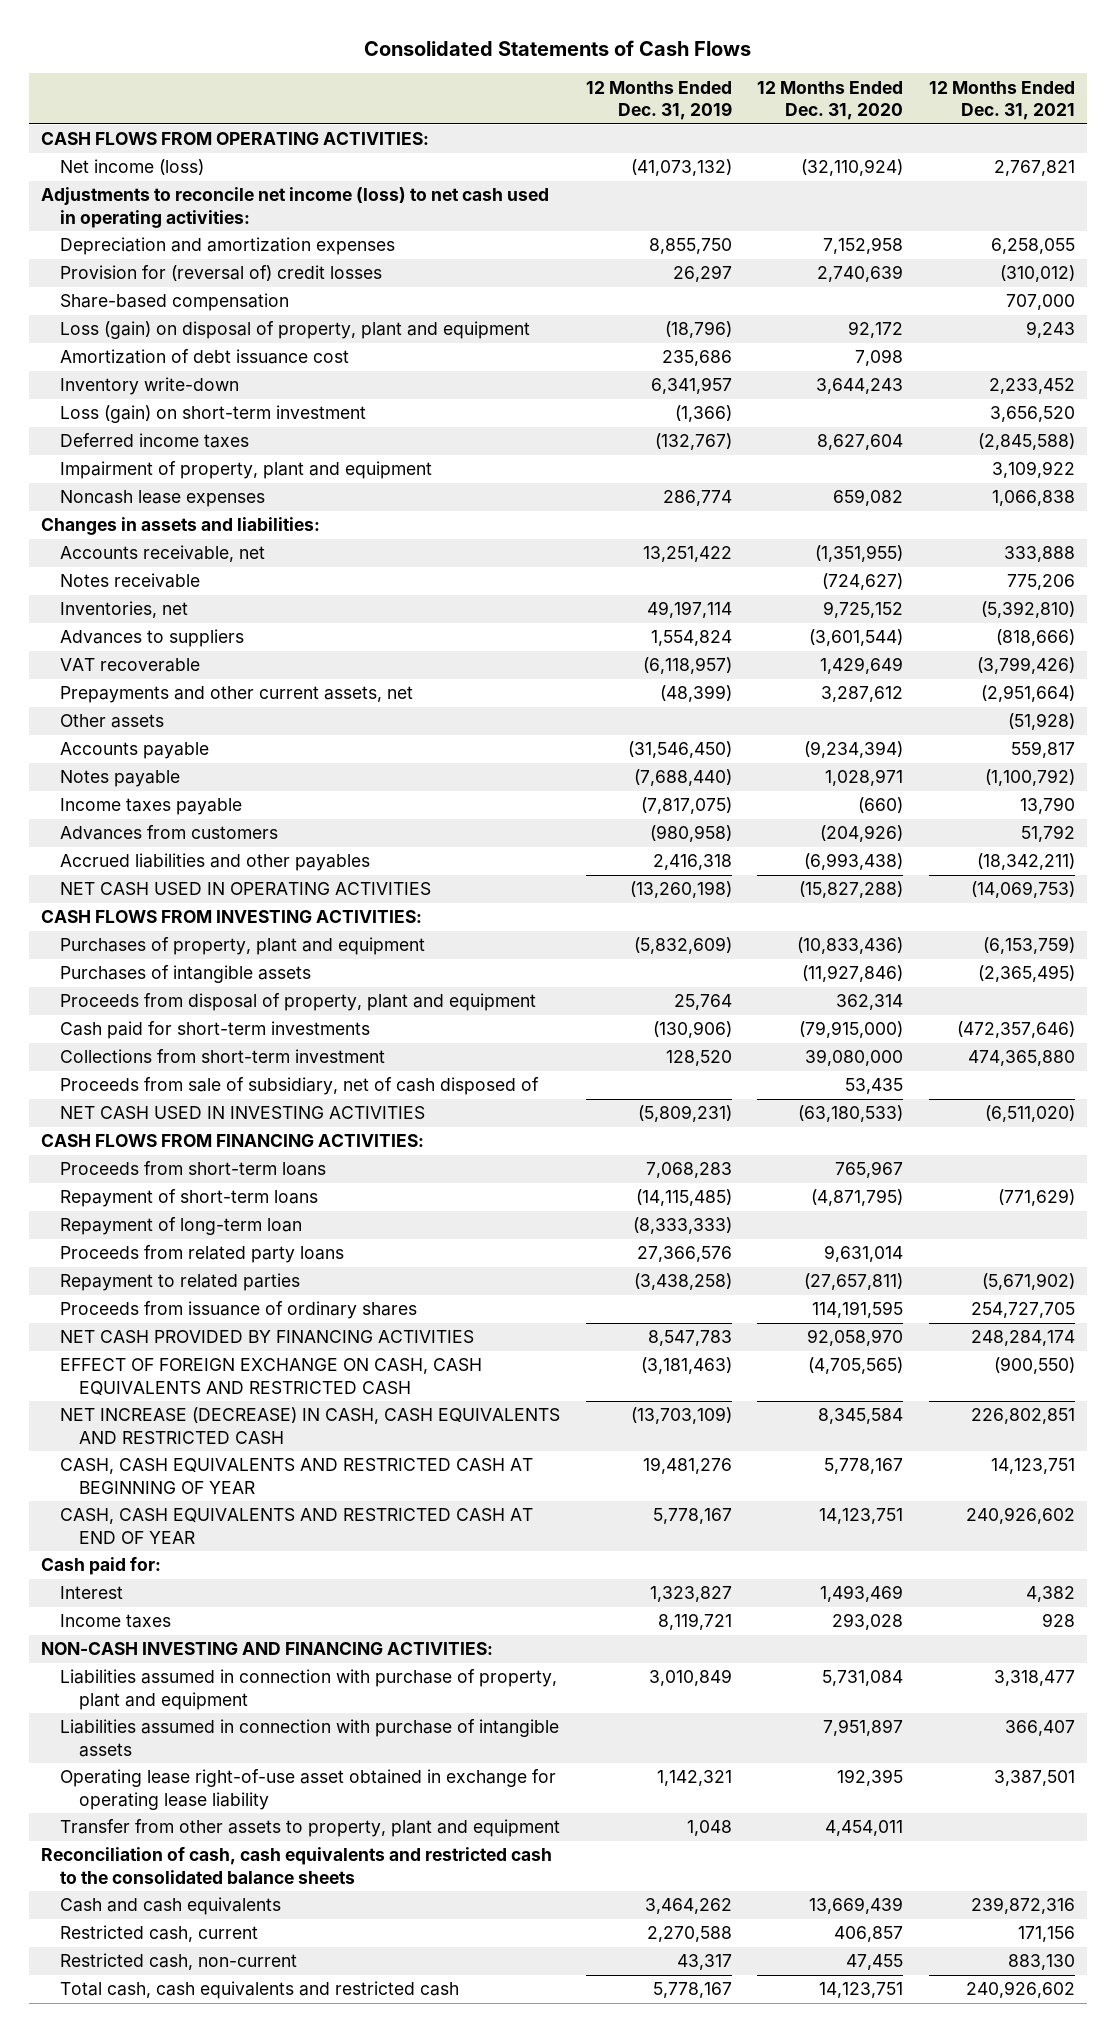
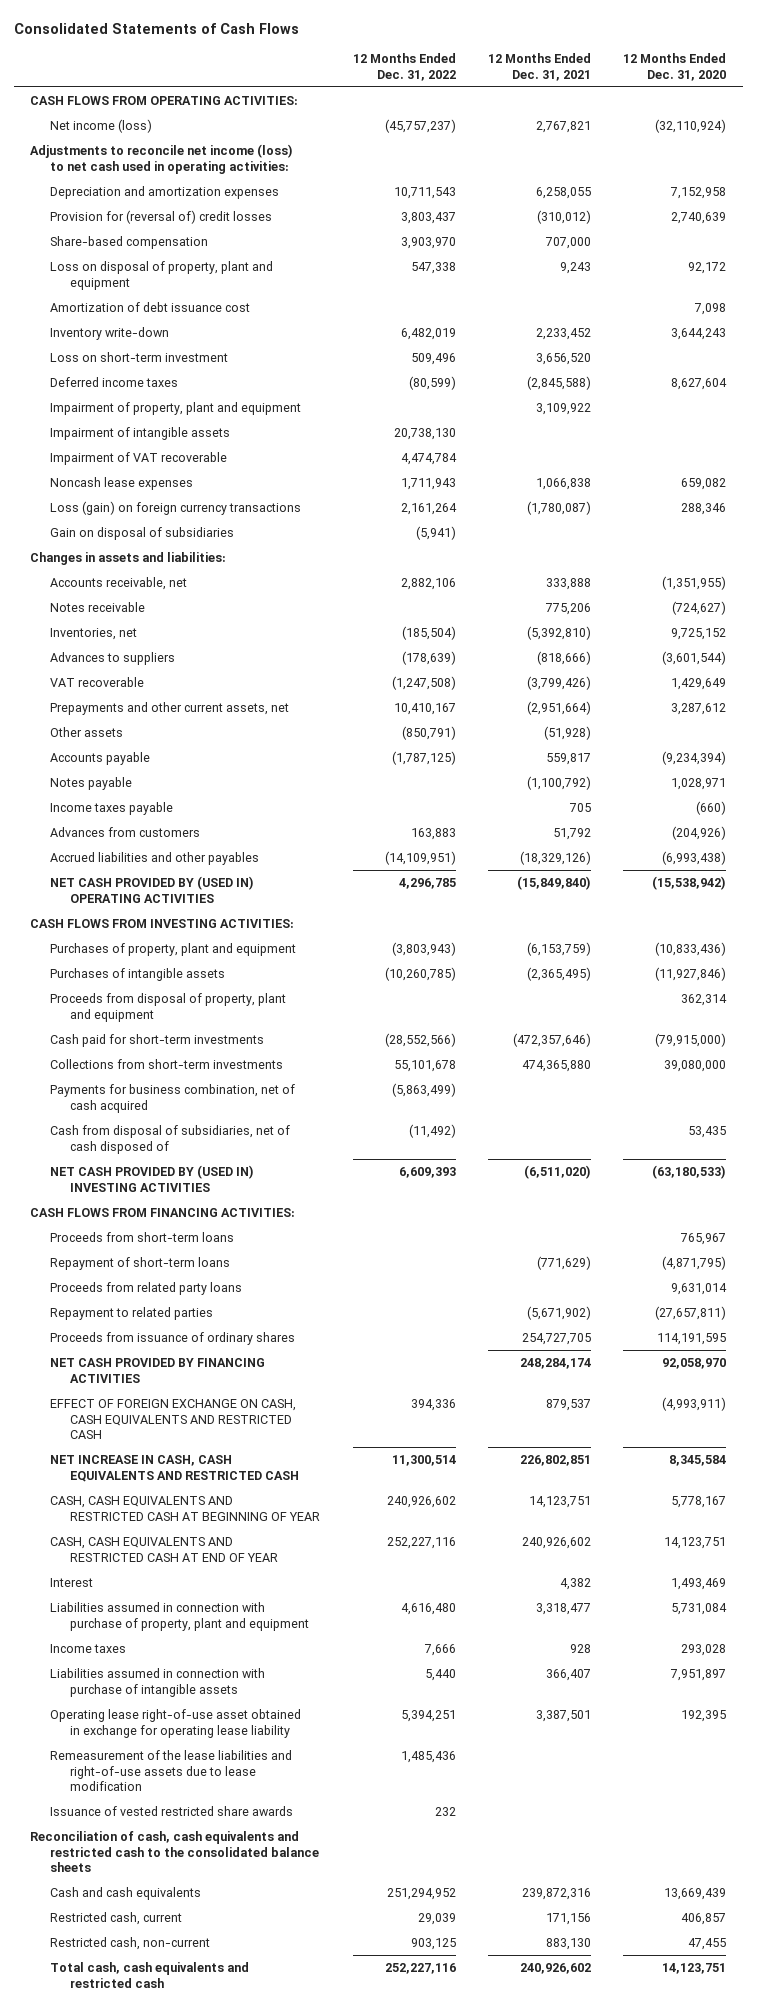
[585,80,732,120] 12 Months Ended Dec. 31, 2019 -> none
none -> [352,52,456,81] 12 Months Ended Dec. 31, 2022
[60,321,531,340] Loss (gain) on disposal of property, plant and equipment -> [50,260,274,290] Loss on disposal of property, plant and equipment
[60,405,367,424] Loss (gain) on short-term investment -> [50,351,229,362] Loss on short-term investment
none -> [50,426,231,440] Impairment of intangible assets
none -> [50,451,228,465] Impairment of VAT recoverable
none -> [50,500,302,515] Loss (gain) on foreign currency transactions
none -> [50,526,235,540] Gain on disposal of subsidiaries
[1019,797,1075,815] 13,790 -> [569,802,592,812] 705
[976,853,1075,871] (18,342,211) -> [520,850,592,865] (18,329,126)
[60,882,432,896] NET CASH USED IN OPERATING ACTIVITIES -> [50,875,255,903] NET CASH PROVIDED BY (USED IN) OPERATING ACTIVITIES
[799,881,904,899] (15,827,288) -> [652,875,727,890] (15,538,942)
[970,881,1075,899] (14,069,753) -> [517,875,592,890] (15,849,840)
[60,1049,386,1064] Collections from short-term investment -> [50,1058,284,1069] Collections from short-term investments
none -> [50,1083,296,1113] Payments for business combination, net of cash acquired
[60,1077,540,1096] Proceeds from sale of subsidiary, net of cash disposed of -> [50,1124,291,1154] Cash from disposal of subsidiaries, net of cash disposed of
[60,1106,426,1120] NET CASH USED IN INVESTING ACTIVITIES -> [50,1164,255,1192] NET CASH PROVIDED BY (USED IN) INVESTING ACTIVITIES
[60,1217,303,1236] Repayment of long-term loan -> none
[808,1357,904,1375] (4,705,565) -> [662,1396,727,1411] (4,993,911)
[993,1357,1075,1375] (900,550) -> [546,1398,592,1411] 879,537
[60,1407,561,1444] NET INCREASE (DECREASE) IN CASH, CASH EQUIVALENTS AND RESTRICTED CASH -> [50,1454,300,1482] NET INCREASE IN CASH, CASH EQUIVALENTS AND RESTRICTED CASH
[41,1557,162,1576] Cash paid for: -> none
[41,1642,494,1656] NON-CASH INVESTING AND FINANCING ACTIVITIES: -> none
[60,1614,172,1629] Income taxes -> [50,1643,127,1653] Income taxes
[60,1819,561,1838] Transfer from other assets to property, plant and equipment -> none
none -> [50,1749,293,1792] Remeasurement of the lease liabilities and right-of-use assets due to lease modification
none -> [50,1805,294,1816] Issuance of vested restricted share awards

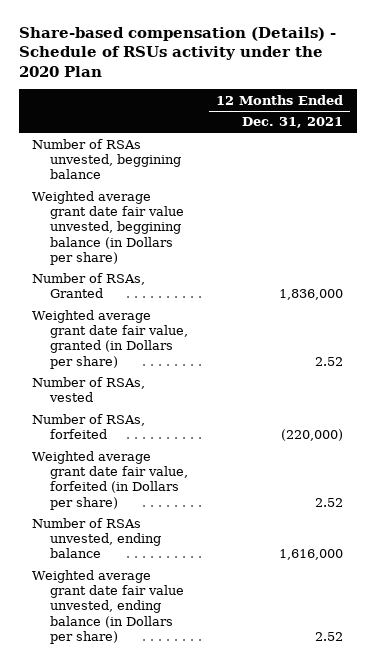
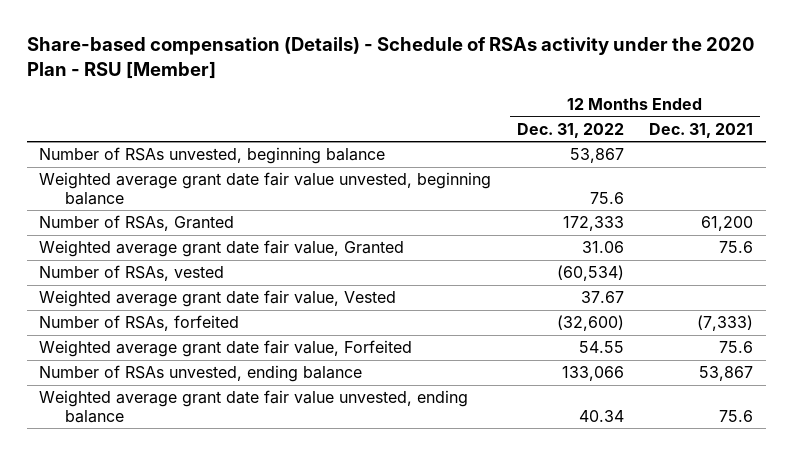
[18,26,336,77] Share-based compensation (Details) - Schedule of RSUs activity under the 2020 Plan -> [26,37,754,79] Share-based compensation (Details) - Schedule of RSAs activity under the 2020 Plan - RSU [Member]
none -> [516,122,624,138] Dec. 31, 2022
[32,139,182,180] Number of RSAs unvested, beggining balance -> [39,147,386,165] Number of RSAs unvested, beginning balance
[32,191,185,265] Weighted average grant date fair value unvested, beggining balance (in Dollars per share) -> [39,172,492,205] Weighted average grant date fair value unvested, beginning balance
[279,289,344,301] 1,836,000 -> [701,216,754,232] 61,200
[32,310,189,369] Weighted average grant date fair value, granted (in Dollars per share) -> [39,240,405,258] Weighted average grant date fair value, Granted
[315,356,344,366] 2.52 -> [719,241,754,254] 75.6
none -> [39,290,397,308] Weighted average grant date fair value, Vested
[281,429,344,442] (220,000) -> [697,315,754,332] (7,333)
[32,451,189,510] Weighted average grant date fair value, forfeited (in Dollars per share) -> [39,340,413,358] Weighted average grant date fair value, Forfeited
[315,497,344,507] 2.52 -> [719,341,754,354] 75.6
[279,549,344,561] 1,616,000 -> [699,366,754,382] 53,867
[32,570,185,644] Weighted average grant date fair value unvested, ending balance (in Dollars per share) -> [39,390,469,423] Weighted average grant date fair value unvested, ending balance
[315,631,344,641] 2.52 -> [719,409,754,422] 75.6

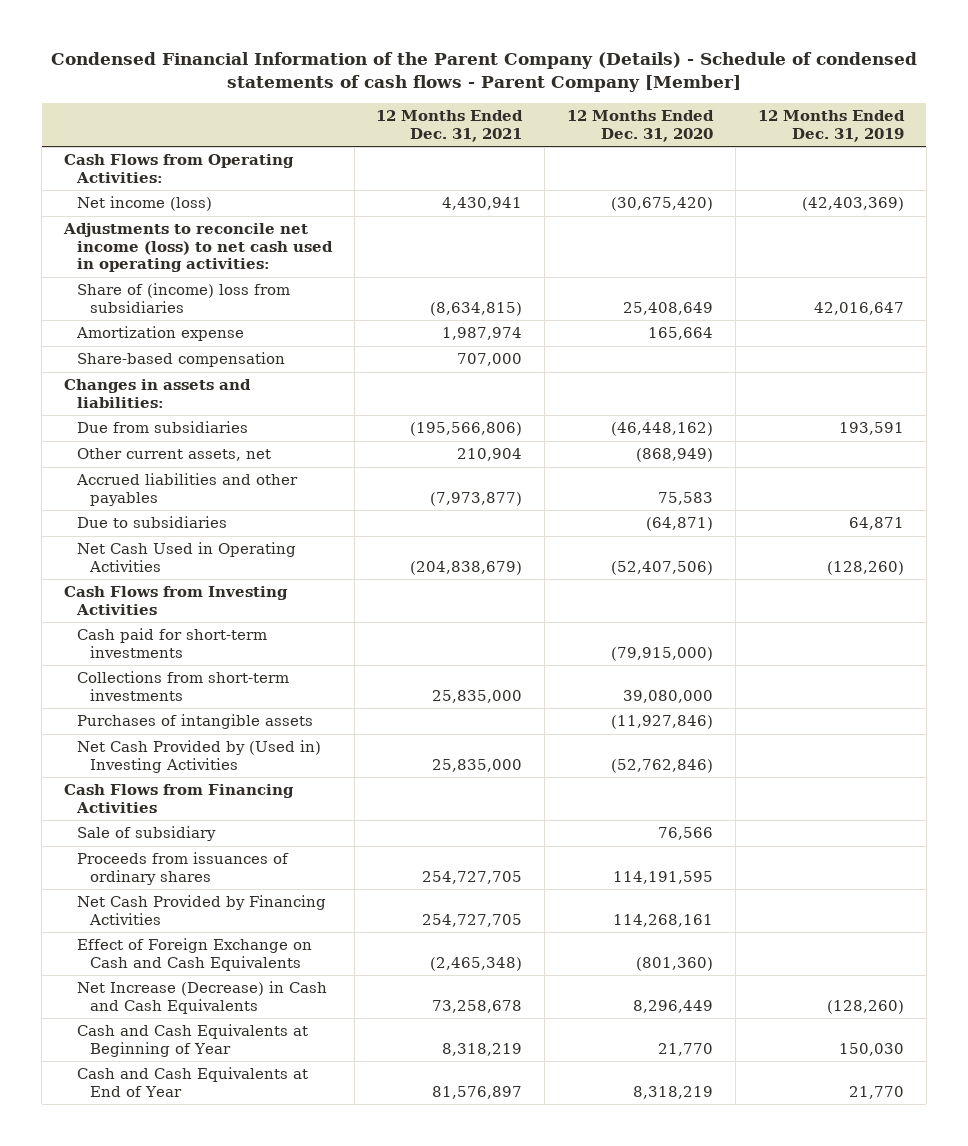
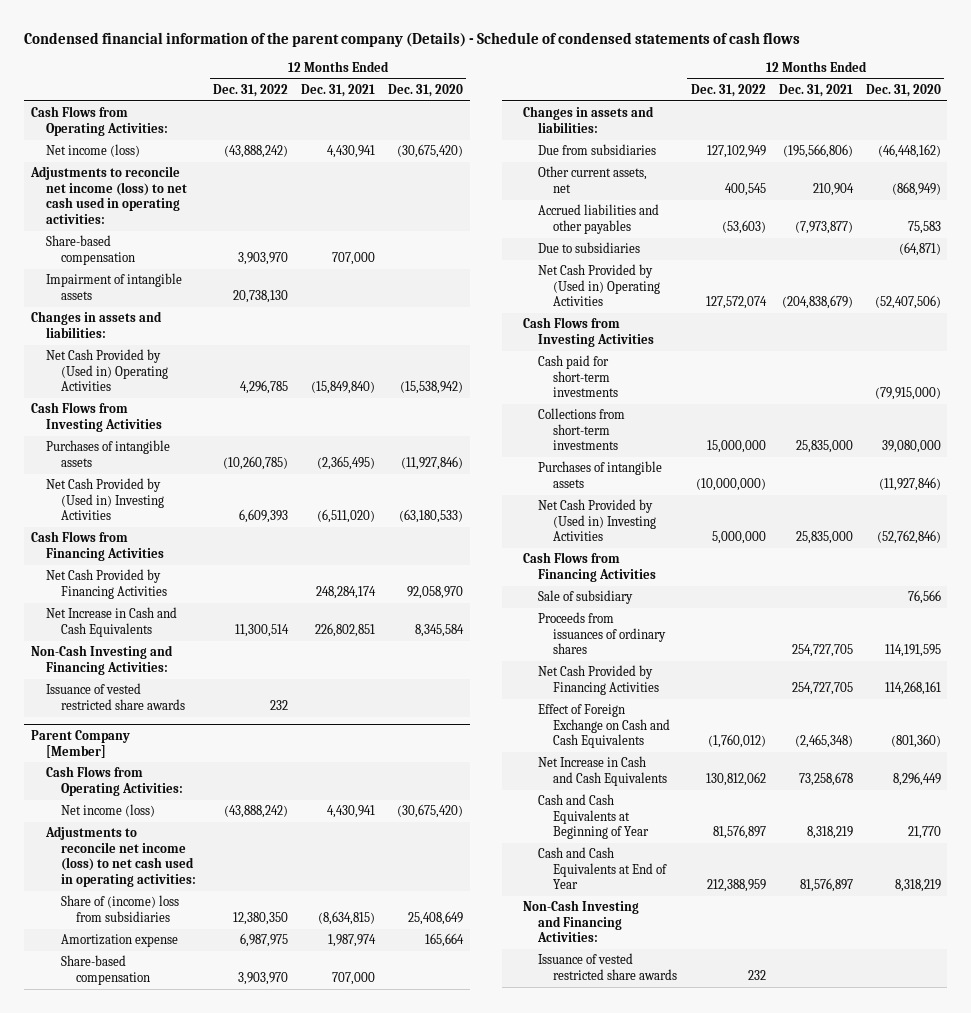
[50,51,917,92] Condensed Financial Information of the Parent Company (Details) - Schedule of condensed statements of cash flows - Parent Company [Member] -> [23,31,800,47] Condensed financial information of the parent company (Details) - Schedule of condensed statements of cash flows
[757,110,905,142] 12 Months Ended Dec. 31, 2019 -> none
none -> [212,83,288,97] Dec. 31, 2022
none -> [45,235,135,265] Share-based compensation
none -> [45,273,182,300] Impairment of intangible assets
none -> [30,311,162,338] Changes in assets and liabilities:
none -> [45,349,168,392] Net Cash Provided by (Used in) Operating Activities
none -> [30,402,162,432] Cash Flows from Investing Activities
none -> [45,440,170,467] Purchases of intangible assets
none -> [45,478,164,521] Net Cash Provided by (Used in) Investing Activities
none -> [30,531,164,561] Cash Flows from Financing Activities
none -> [45,569,167,599] Net Cash Provided by Financing Activities
none -> [45,607,177,637] Net Increase in Cash and Cash Equivalents
none -> [30,645,173,675] Non-Cash Investing and Financing Activities:
none -> [45,683,185,710] Issuance of vested restricted share awards
none -> [30,730,130,758] Parent Company [Member]
none -> [45,766,183,796] Cash Flows from Operating Activities:
none -> [60,804,155,818] Net income (loss)
none -> [44,826,196,887] Adjustments to reconcile net income (loss) to net cash used in operating activities:
[76,542,296,572] Net Cash Used in Operating Activities -> [538,264,661,307] Net Cash Provided by (Used in) Operating Activities
[76,981,327,1014] Net Increase (Decrease) in Cash and Cash Equivalents -> [538,756,668,786] Net Increase in Cash and Cash Equivalents
none -> [523,900,640,943] Non-Cash Investing and Financing Activities:
none -> [538,953,678,980] Issuance of vested restricted share awards

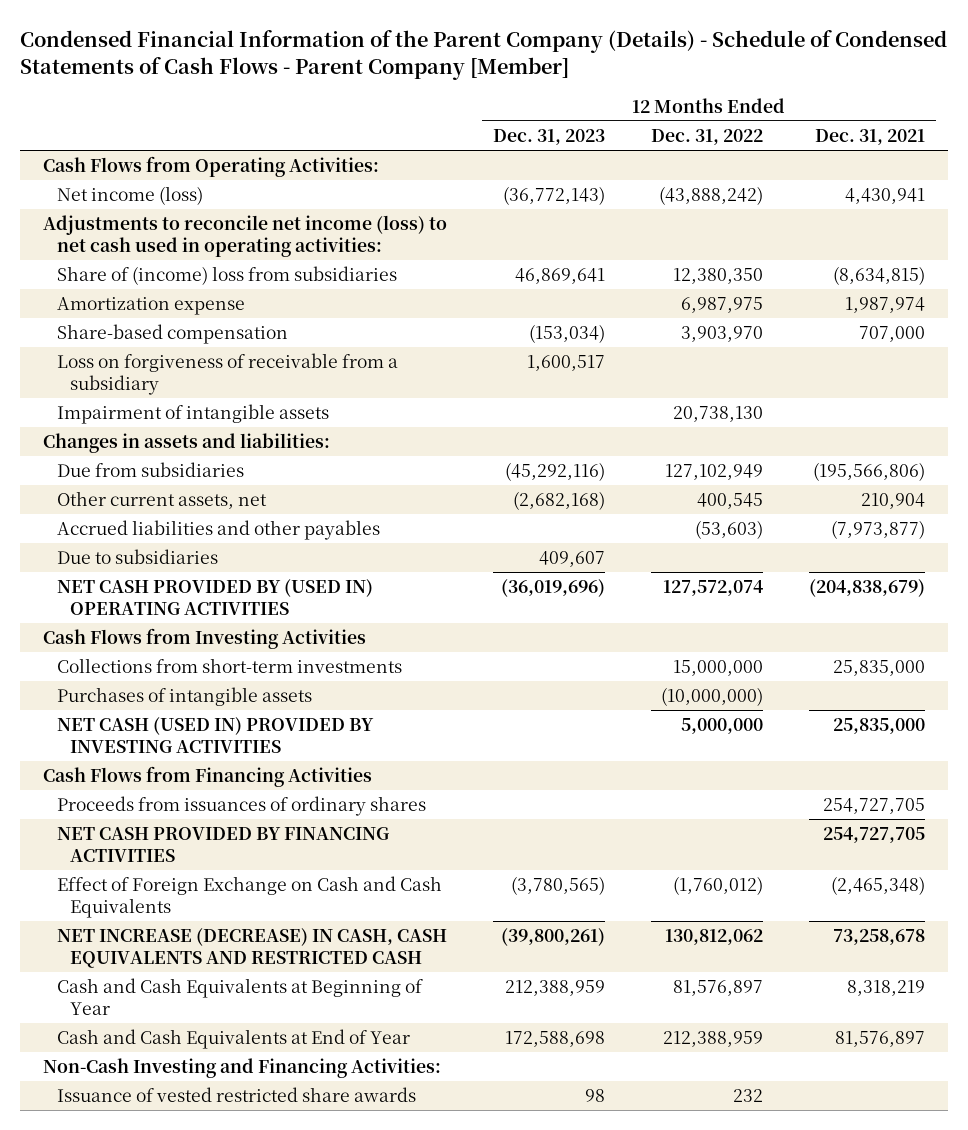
[23,31,800,47] Condensed financial information of the parent company (Details) - Schedule of condensed statements of cash flows -> [20,30,948,81] Condensed Financial Information of the Parent Company (Details) - Schedule of Condensed Statements of Cash Flows - Parent Company [Member]
[388,83,464,97] Dec. 31, 2020 -> none
none -> [493,128,606,145] Dec. 31, 2023
[45,235,135,265] Share-based compensation -> none
[30,311,162,338] Changes in assets and liabilities: -> none
[45,349,168,392] Net Cash Provided by (Used in) Operating Activities -> none
[30,402,162,432] Cash Flows from Investing Activities -> none
[45,440,170,467] Purchases of intangible assets -> none
[45,478,164,521] Net Cash Provided by (Used in) Investing Activities -> none
[30,531,164,561] Cash Flows from Financing Activities -> none
[45,569,167,599] Net Cash Provided by Financing Activities -> none
[45,607,177,637] Net Increase in Cash and Cash Equivalents -> none
[30,645,173,675] Non-Cash Investing and Financing Activities: -> none
[45,683,185,710] Issuance of vested restricted share awards -> none
[30,730,130,758] Parent Company [Member] -> none
[45,766,183,796] Cash Flows from Operating Activities: -> none
[60,804,155,818] Net income (loss) -> none
[44,826,196,887] Adjustments to reconcile net income (loss) to net cash used in operating activities: -> none
none -> [56,353,398,395] Loss on forgiveness of receivable from a subsidiary
[45,273,182,300] Impairment of intangible assets -> [56,404,329,425] Impairment of intangible assets
[538,264,661,307] Net Cash Provided by (Used in) Operating Activities -> [56,579,373,615] NET CASH PROVIDED BY (USED IN) OPERATING ACTIVITIES
[538,355,619,398] Cash paid for short-term investments -> none
[538,499,657,542] Net Cash Provided by (Used in) Investing Activities -> [56,717,374,753] NET CASH (USED IN) PROVIDED BY INVESTING ACTIVITIES
[538,590,634,605] Sale of subsidiary -> none
[538,665,660,695] Net Cash Provided by Financing Activities -> [56,827,389,862] NET CASH PROVIDED BY FINANCING ACTIVITIES
[538,756,668,786] Net Increase in Cash and Cash Equivalents -> [56,928,447,968] NET INCREASE (DECREASE) IN CASH, CASH EQUIVALENTS AND RESTRICTED CASH

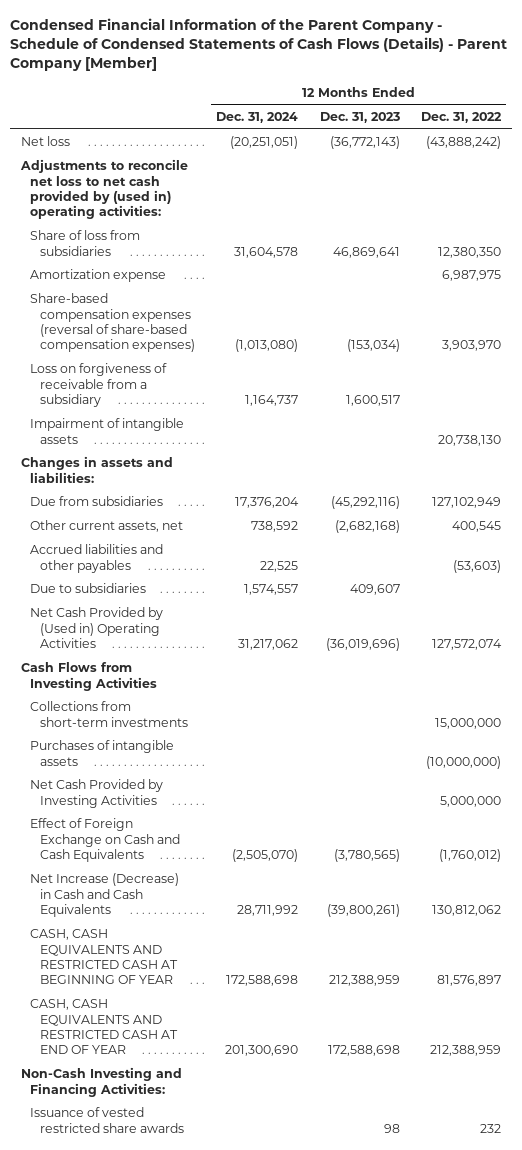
[20,30,948,81] Condensed Financial Information of the Parent Company (Details) - Schedule of Condensed Statements of Cash Flows - Parent Company [Member] -> [10,17,508,71] Condensed Financial Information of the Parent Company - Schedule of Condensed Statements of Cash Flows (Details) - Parent Company [Member]
[814,128,925,145] Dec. 31, 2021 -> none
none -> [216,112,299,124] Dec. 31, 2024
[43,156,380,178] Cash Flows from Operating Activities: -> none
[56,186,203,206] Net income (loss) -> [21,136,71,147] Net loss
[43,215,448,257] Adjustments to reconcile net income (loss) to net cash used in operating activities: -> [20,159,189,219] Adjustments to reconcile net loss to net cash provided by (used in) operating activities:
[56,266,397,286] Share of (income) loss from subsidiaries -> [30,230,141,256] Share of loss from subsidiaries
[56,324,288,345] Share-based compensation -> [30,293,195,352] Share-based compensation expenses (reversal of share-based compensation expenses)
[56,579,373,615] NET CASH PROVIDED BY (USED IN) OPERATING ACTIVITIES -> [30,607,164,648] Net Cash Provided by (Used in) Operating Activities
[43,766,373,788] Cash Flows from Financing Activities -> none
[56,796,426,817] Proceeds from issuances of ordinary shares -> none
[56,827,389,862] NET CASH PROVIDED BY FINANCING ACTIVITIES -> none
[56,717,374,753] NET CASH (USED IN) PROVIDED BY INVESTING ACTIVITIES -> [30,779,164,808] Net Cash Provided by Investing Activities
[56,928,447,968] NET INCREASE (DECREASE) IN CASH, CASH EQUIVALENTS AND RESTRICTED CASH -> [30,873,180,917] Net Increase (Decrease) in Cash and Cash Equivalents
[56,978,423,1015] Cash and Cash Equivalents at Beginning of Year -> [30,929,178,984] CASH, CASH EQUIVALENTS AND RESTRICTED CASH AT BEGINNING OF YEAR
[56,1029,410,1050] Cash and Cash Equivalents at End of Year -> [30,999,178,1054] CASH, CASH EQUIVALENTS AND RESTRICTED CASH AT END OF YEAR

